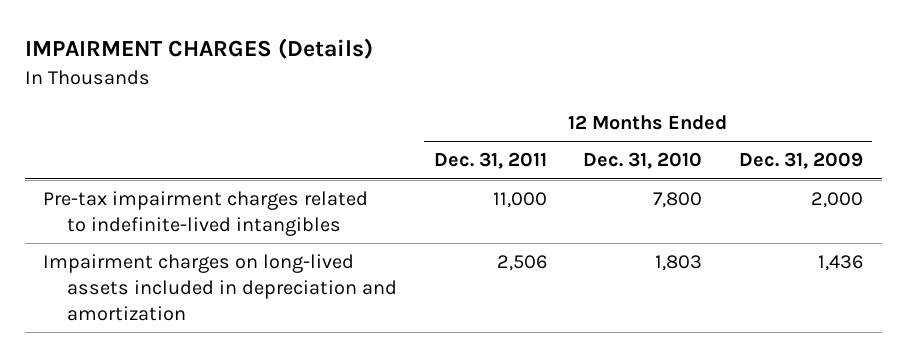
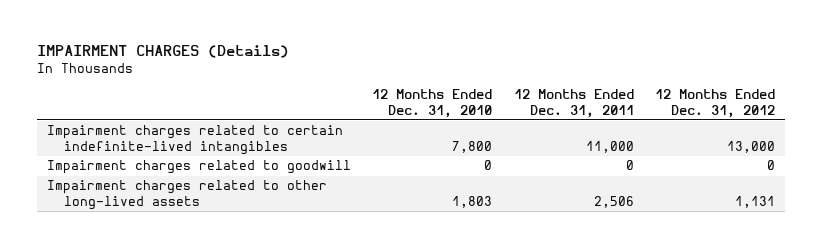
[739,152,864,170] Dec. 31, 2009 -> none
none -> [654,89,775,118] 12 Months Ended Dec. 31, 2012
[43,191,369,236] Pre-tax impairment charges related to indefinite-lived intangibles -> [47,125,344,155] Impairment charges related to certain indefinite-lived intangibles
none -> [47,160,352,175] Impairment charges related to goodwill
[43,254,397,321] Impairment charges on long-lived assets included in depreciation and amortization -> [47,180,328,210] Impairment charges related to other long-lived assets

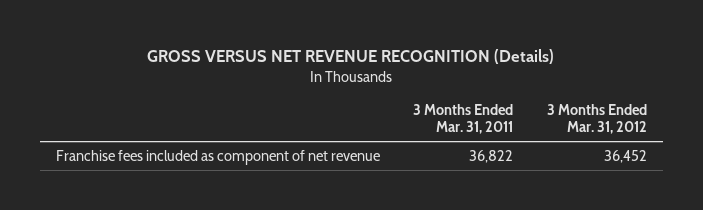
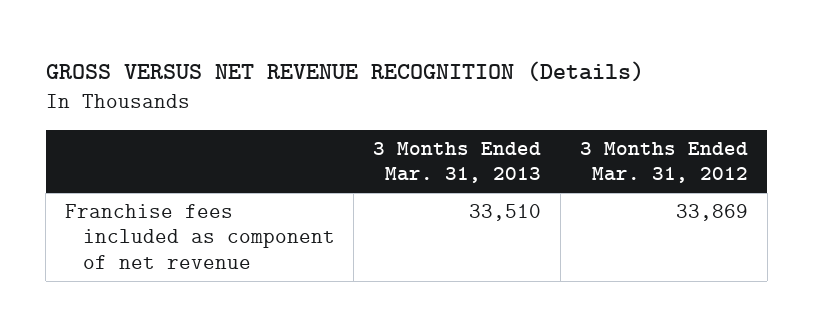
[413,104,514,135] 3 Months Ended Mar. 31, 2011 -> none
none -> [373,141,542,184] 3 Months Ended Mar. 31, 2013
[603,150,647,164] 36,452 -> [675,204,748,222] 33,869

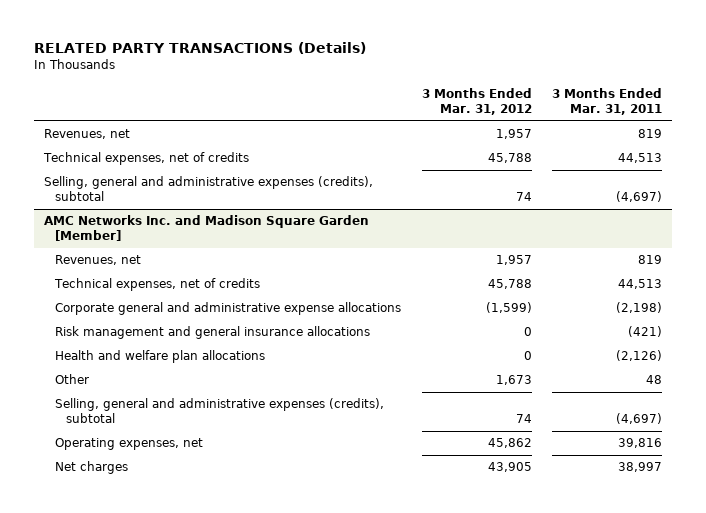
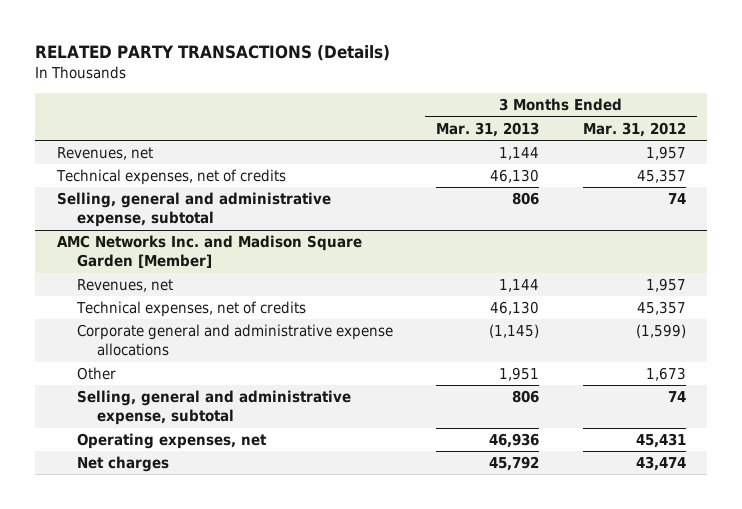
[551,88,662,116] 3 Months Ended Mar. 31, 2011 -> none
none -> [436,121,540,137] Mar. 31, 2013
[487,153,532,164] 45,788 -> [636,169,686,184] 45,357
[44,176,374,202] Selling, general and administrative expenses (credits), subtotal -> [56,192,331,228] Selling, general and administrative expense, subtotal
[487,279,532,290] 45,788 -> [636,301,686,316] 45,357
[55,326,371,340] Risk management and general insurance allocations -> none
[55,350,266,364] Health and welfare plan allocations -> none
[55,398,385,424] Selling, general and administrative expenses (credits), subtotal -> [76,390,351,426] Selling, general and administrative expense, subtotal
[487,438,532,449] 45,862 -> [635,433,686,449] 45,431
[487,462,532,473] 43,905 -> [635,456,686,472] 43,474

